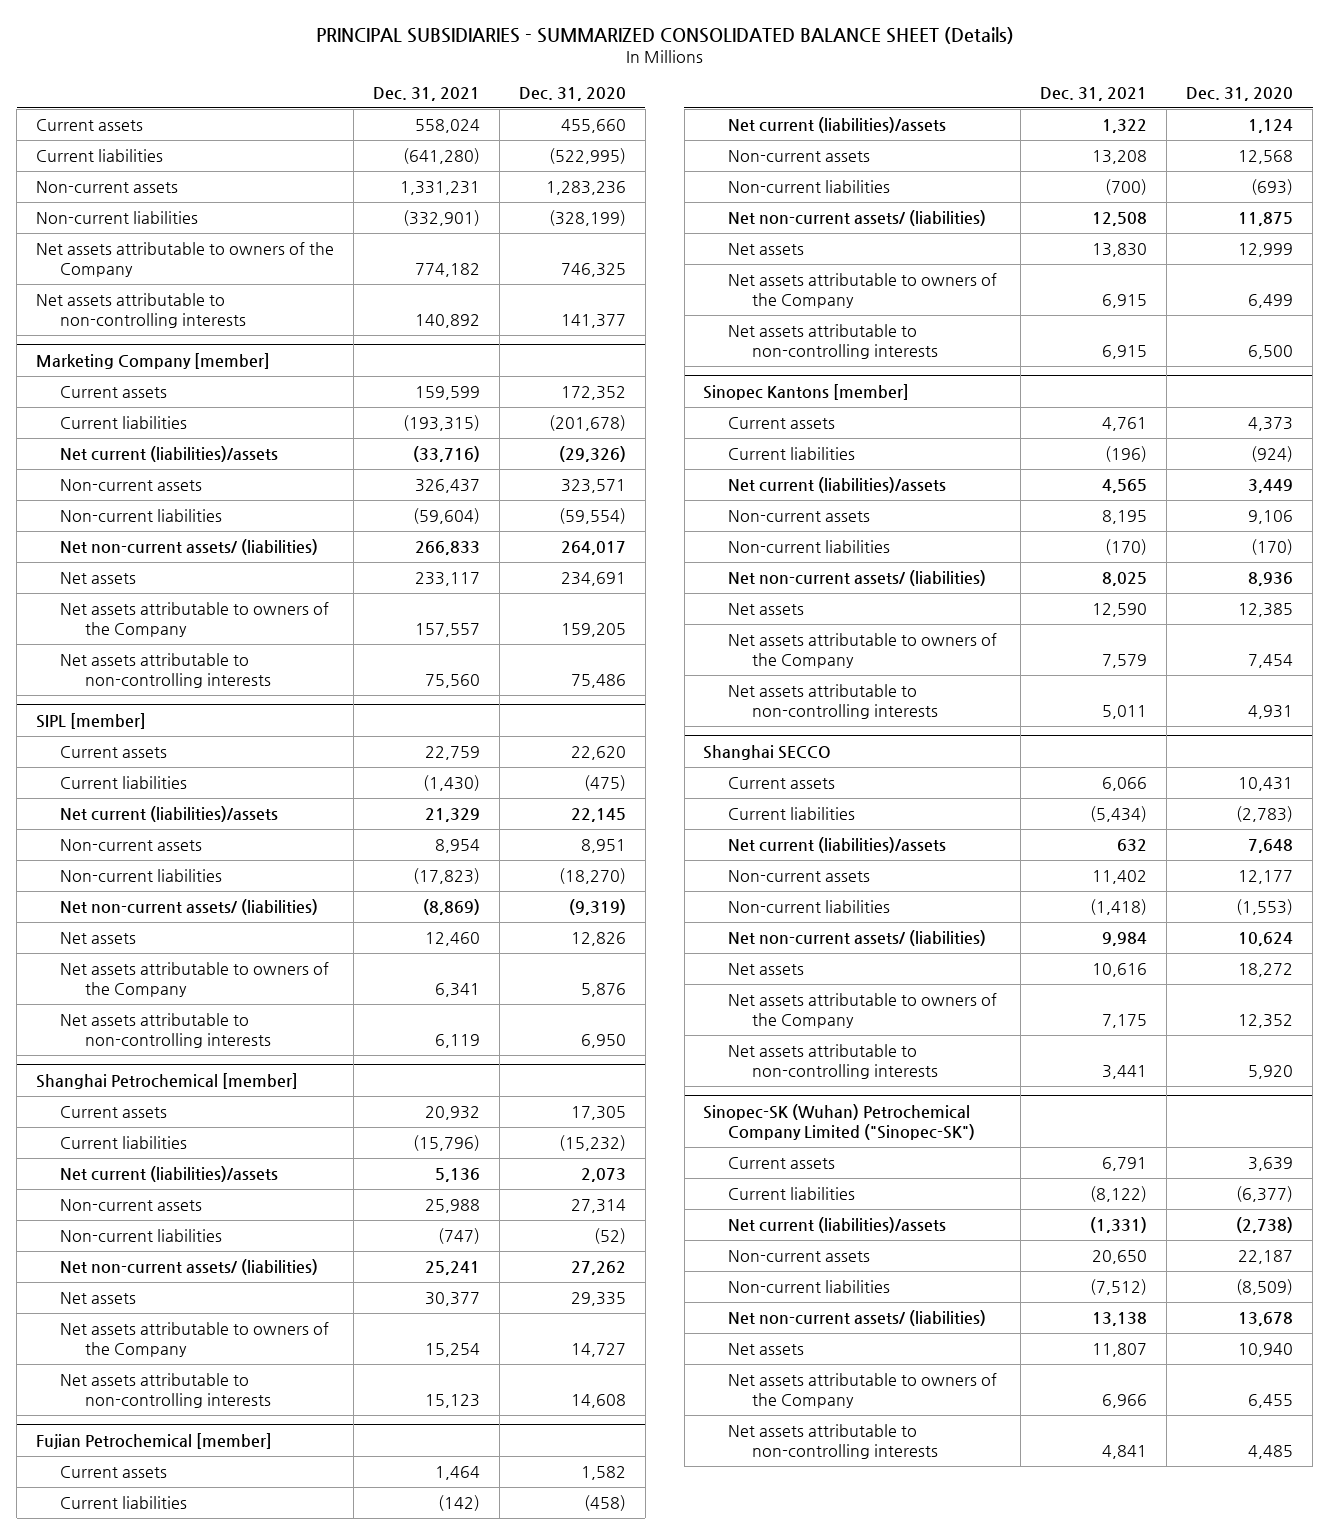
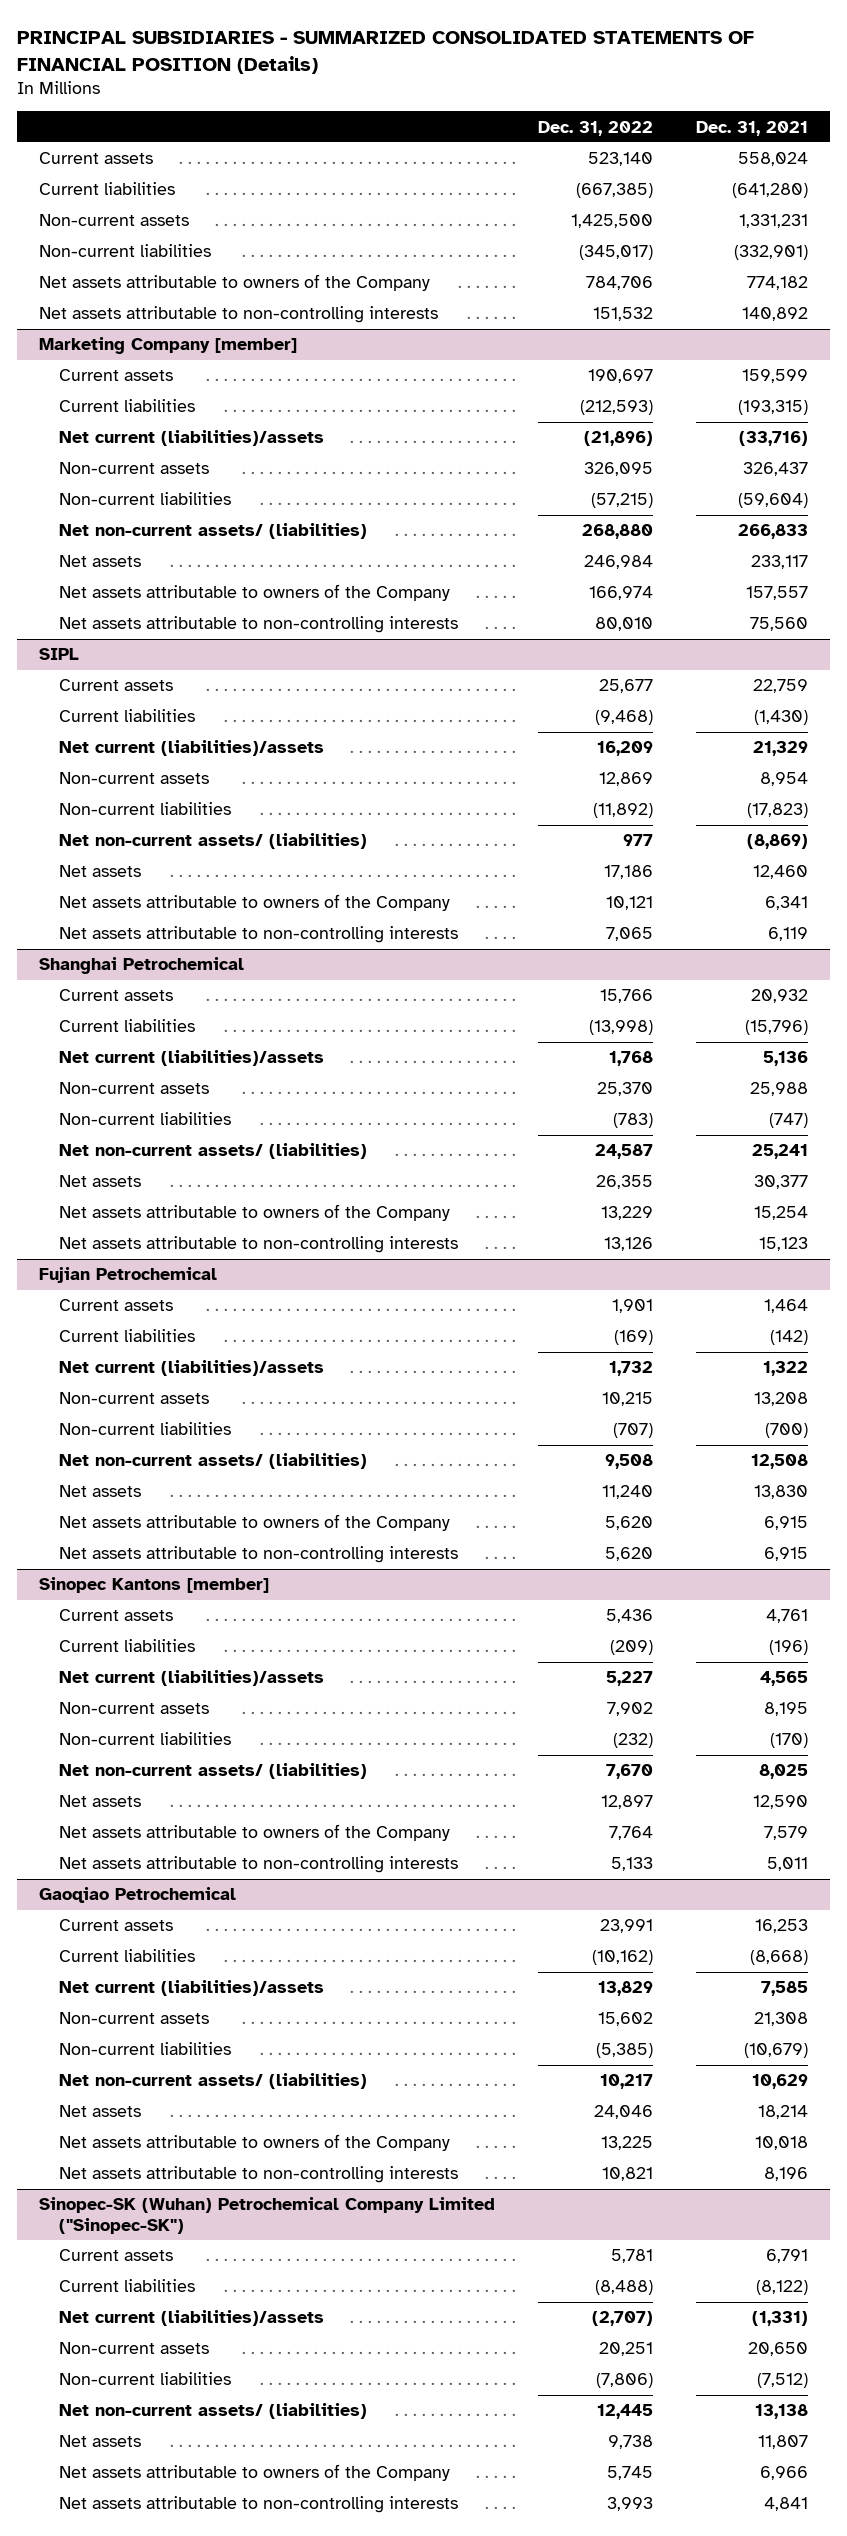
[315,26,1014,44] PRINCIPAL SUBSIDIARIES - SUMMARIZED CONSOLIDATED BALANCE SHEET (Details) -> [17,31,755,74] PRINCIPAL SUBSIDIARIES - SUMMARIZED CONSOLIDATED STATEMENTS OF FINANCIAL POSITION (Details)
[518,86,626,101] Dec. 31, 2020 -> none
none -> [538,120,654,136] Dec. 31, 2022
[35,712,146,729] SIPL [member] -> [38,648,79,661] SIPL
[35,1072,298,1089] Shanghai Petrochemical [member] -> [38,957,244,975] Shanghai Petrochemical
[35,1432,272,1449] Fujian Petrochemical [member] -> [38,1267,217,1284] Fujian Petrochemical
[703,744,832,760] Shanghai SECCO -> none
none -> [38,1887,236,1904] Gaoqiao Petrochemical
[1102,776,1148,791] 6,066 -> [755,1919,809,1934] 16,253
[1090,805,1148,822] (5,434) -> [750,1950,809,1966] (8,668)
[1117,838,1148,851] 632 -> [761,1981,809,1997] 7,585
[1092,869,1148,884] 11,402 -> [754,2012,809,2027] 21,308
[1090,898,1148,915] (1,418) -> [744,2043,809,2059] (10,679)
[1102,931,1148,946] 9,984 -> [752,2074,809,2090] 10,629
[1092,962,1148,977] 10,616 -> [758,2105,809,2120] 18,214
[1102,1013,1148,1028] 7,175 -> [755,2136,809,2151] 10,018
[1102,1064,1148,1079] 3,441 -> [764,2167,809,2182] 8,196

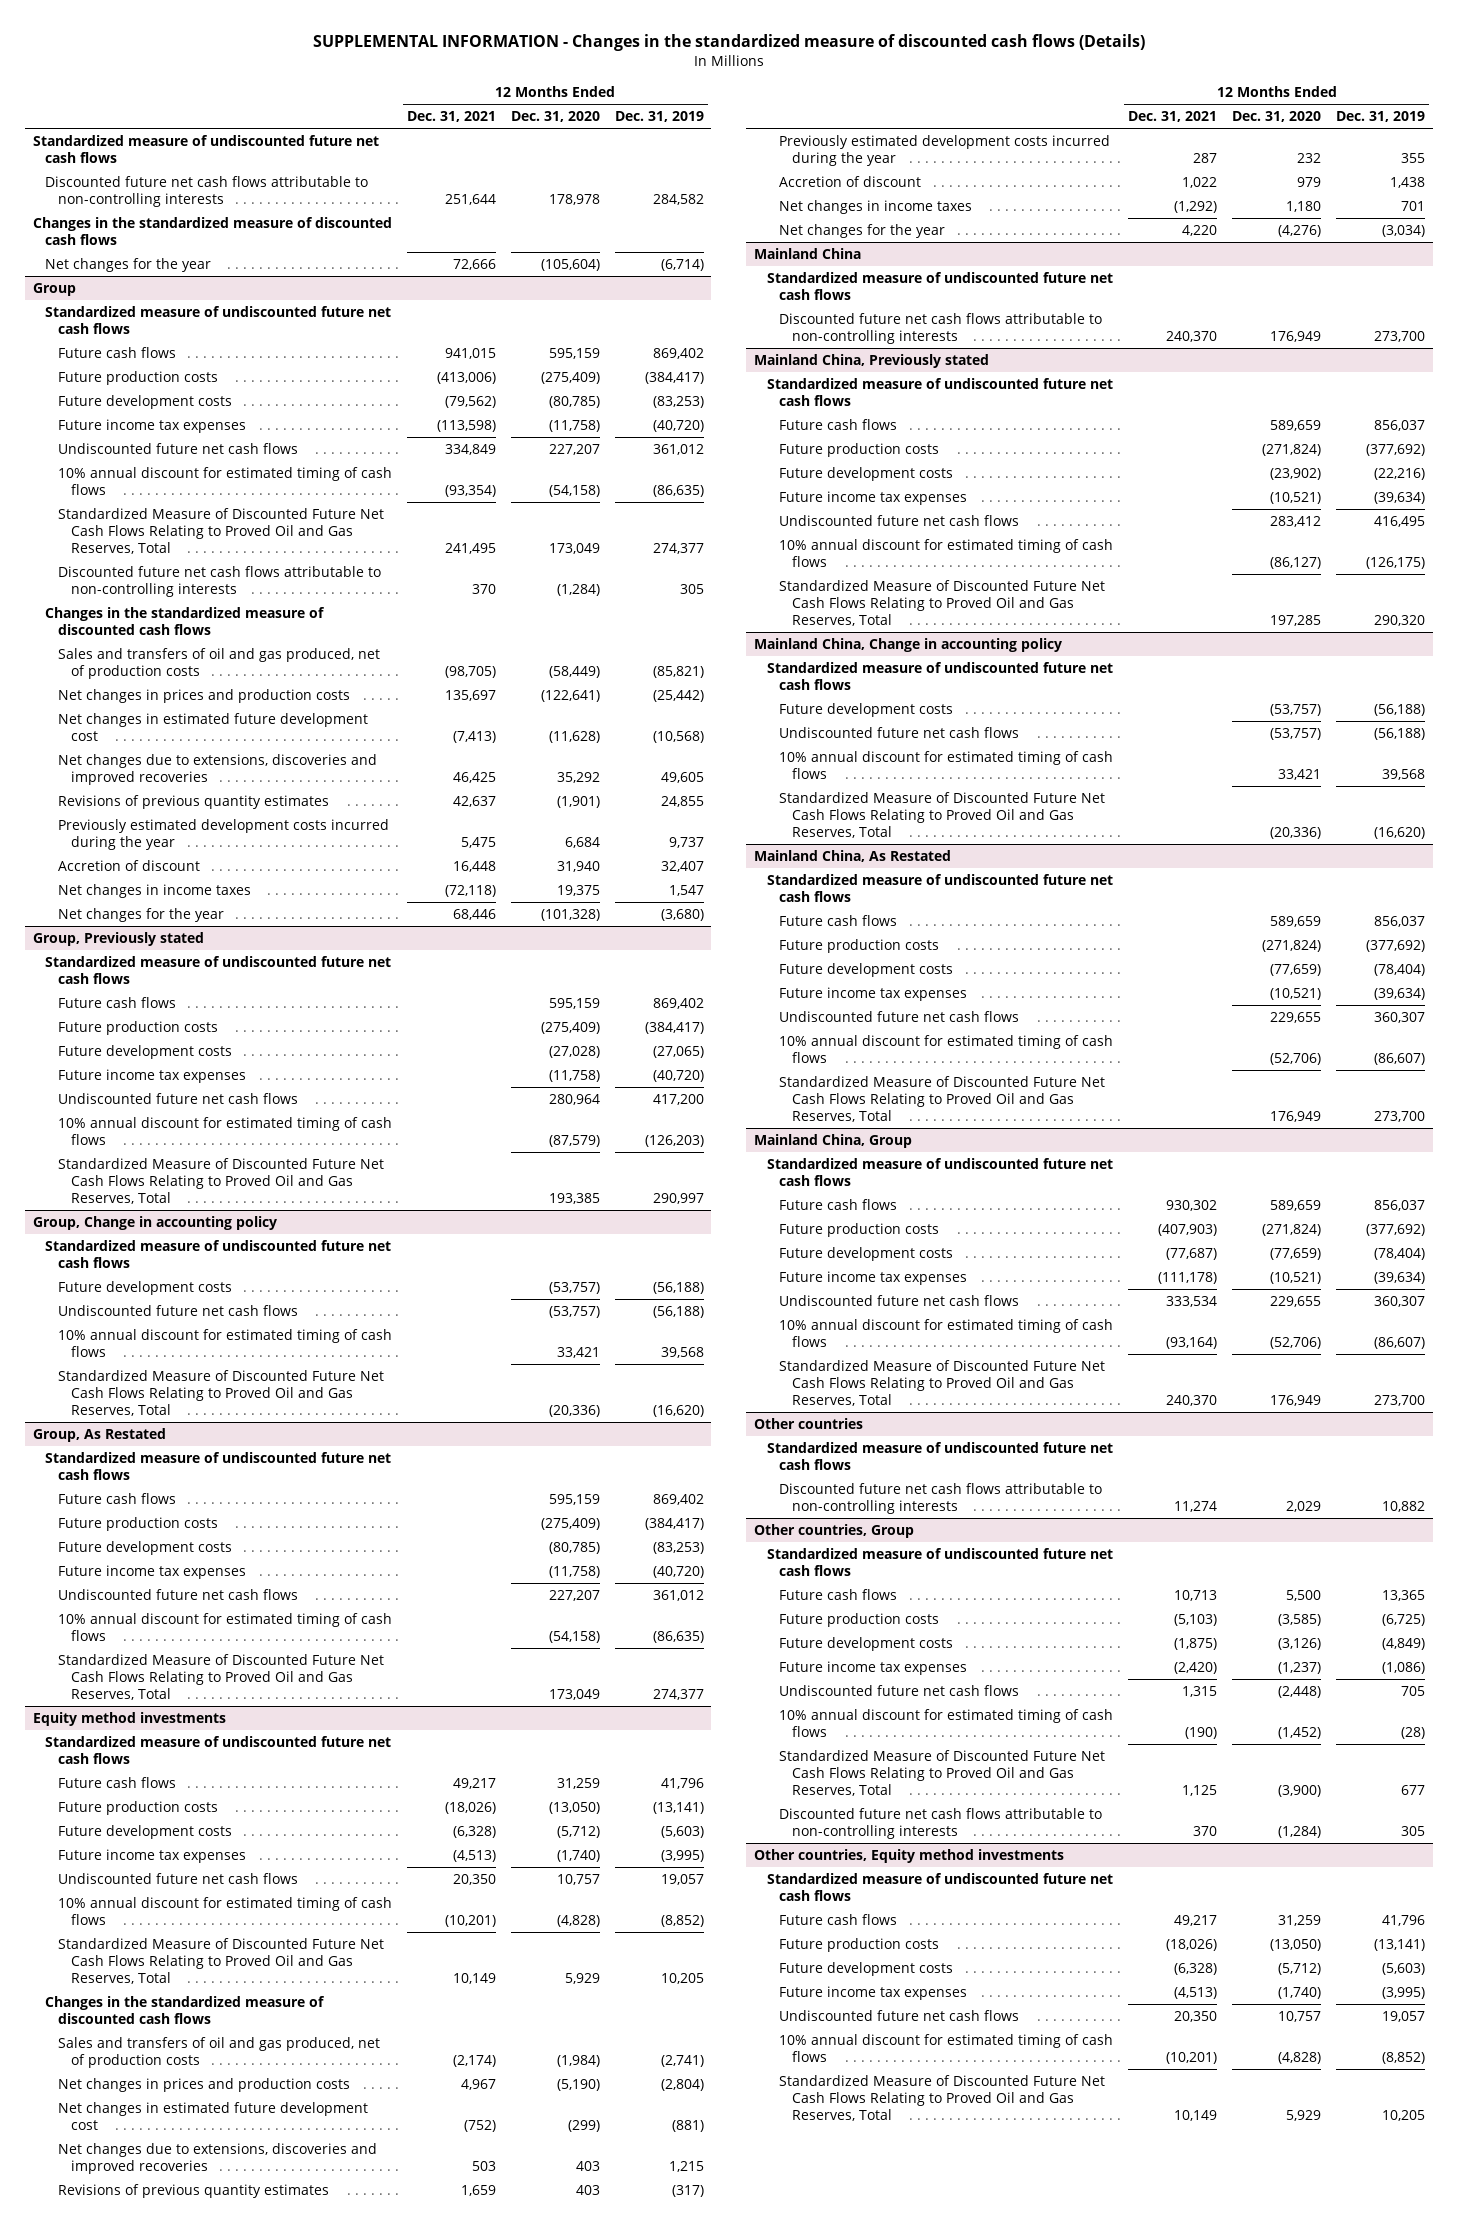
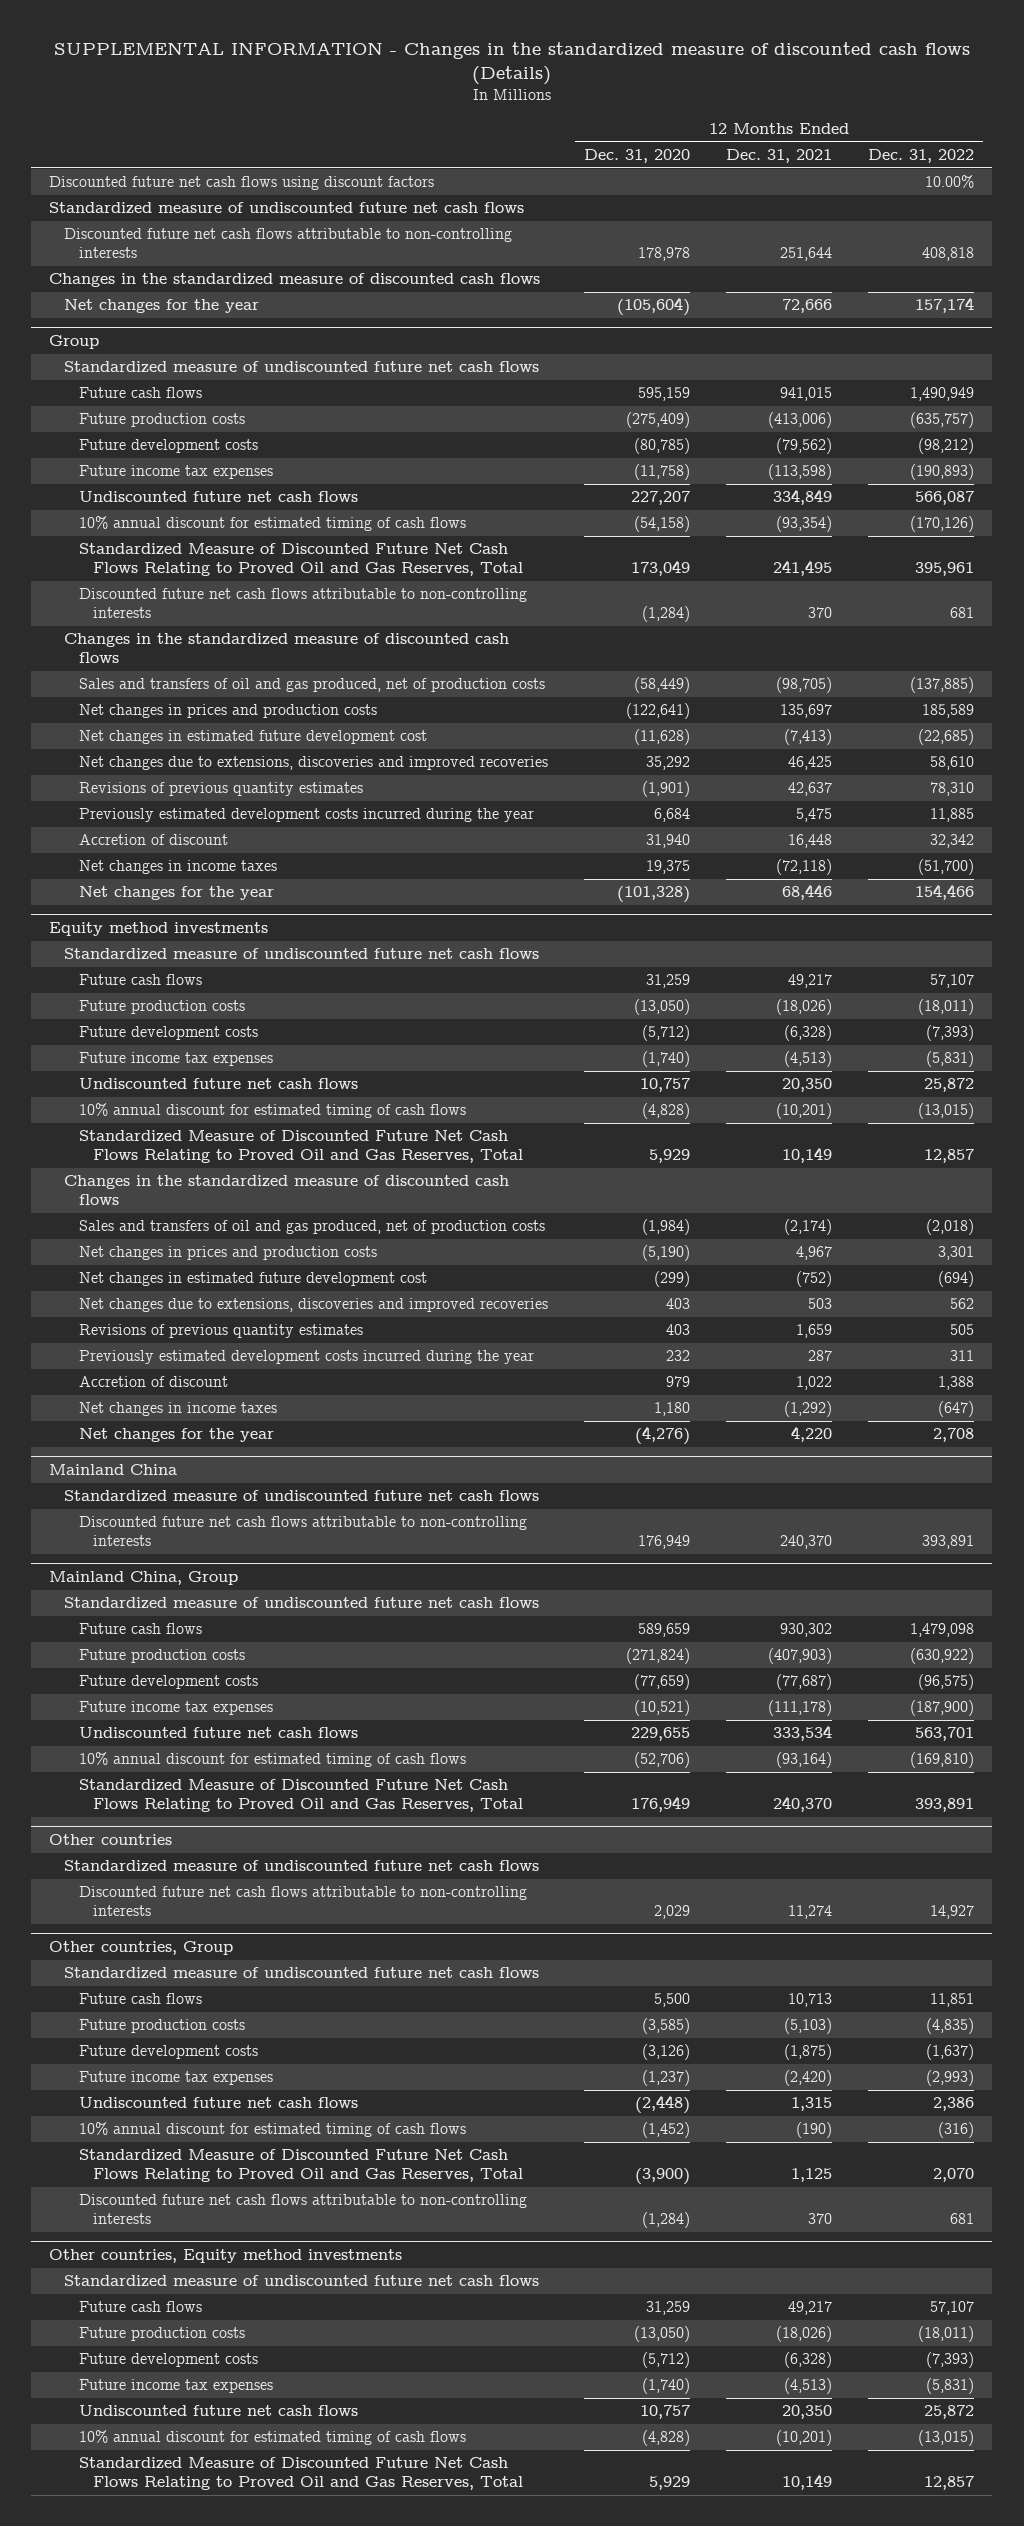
[614,111,704,123] Dec. 31, 2019 -> none
none -> [868,148,975,163] Dec. 31, 2022
none -> [49,176,435,191] Discounted future net cash flows using discount factors
[32,932,204,947] Group, Previously stated -> none
[45,956,392,985] Standardized measure of undiscounted future net cash flows -> none
[57,997,176,1009] Future cash flows -> none
[57,1021,218,1036] Future production costs -> none
[57,1045,232,1060] Future development costs -> none
[57,1069,246,1084] Future income tax expenses -> none
[57,1093,298,1105] Undiscounted future net cash flows -> none
[57,1117,392,1146] 10% annual discount for estimated timing of cash flows -> none
[57,1158,384,1204] Standardized Measure of Discounted Future Net Cash Flows Relating to Proved Oil and Gas Reserves, Total -> none
[32,1216,277,1231] Group, Change in accounting policy -> none
[45,1240,392,1269] Standardized measure of undiscounted future net cash flows -> none
[57,1281,232,1296] Future development costs -> none
[57,1305,298,1317] Undiscounted future net cash flows -> none
[57,1329,392,1358] 10% annual discount for estimated timing of cash flows -> none
[57,1370,384,1416] Standardized Measure of Discounted Future Net Cash Flows Relating to Proved Oil and Gas Reserves, Total -> none
[32,1428,166,1443] Group, As Restated -> none
[45,1452,392,1481] Standardized measure of undiscounted future net cash flows -> none
[57,1493,176,1505] Future cash flows -> none
[57,1517,218,1532] Future production costs -> none
[57,1541,232,1556] Future development costs -> none
[57,1565,246,1580] Future income tax expenses -> none
[57,1589,298,1601] Undiscounted future net cash flows -> none
[57,1613,392,1642] 10% annual discount for estimated timing of cash flows -> none
[57,1654,384,1700] Standardized Measure of Discounted Future Net Cash Flows Relating to Proved Oil and Gas Reserves, Total -> none
[753,354,989,369] Mainland China, Previously stated -> none
[766,378,1113,407] Standardized measure of undiscounted future net cash flows -> none
[779,419,898,431] Future cash flows -> none
[779,443,940,458] Future production costs -> none
[779,467,954,482] Future development costs -> none
[779,491,968,506] Future income tax expenses -> none
[779,515,1020,527] Undiscounted future net cash flows -> none
[779,539,1114,568] 10% annual discount for estimated timing of cash flows -> none
[779,580,1106,626] Standardized Measure of Discounted Future Net Cash Flows Relating to Proved Oil and Gas Reserves, Total -> none
[753,638,1062,653] Mainland China, Change in accounting policy -> none
[766,662,1113,691] Standardized measure of undiscounted future net cash flows -> none
[779,703,954,718] Future development costs -> none
[779,727,1020,739] Undiscounted future net cash flows -> none
[779,751,1114,780] 10% annual discount for estimated timing of cash flows -> none
[779,792,1106,838] Standardized Measure of Discounted Future Net Cash Flows Relating to Proved Oil and Gas Reserves, Total -> none
[753,850,951,863] Mainland China, As Restated -> none
[766,874,1113,903] Standardized measure of undiscounted future net cash flows -> none
[779,915,898,927] Future cash flows -> none
[779,939,940,954] Future production costs -> none
[779,963,954,978] Future development costs -> none
[779,987,968,1002] Future income tax expenses -> none
[779,1011,1020,1023] Undiscounted future net cash flows -> none
[779,1035,1114,1064] 10% annual discount for estimated timing of cash flows -> none
[779,1076,1106,1122] Standardized Measure of Discounted Future Net Cash Flows Relating to Proved Oil and Gas Reserves, Total -> none

